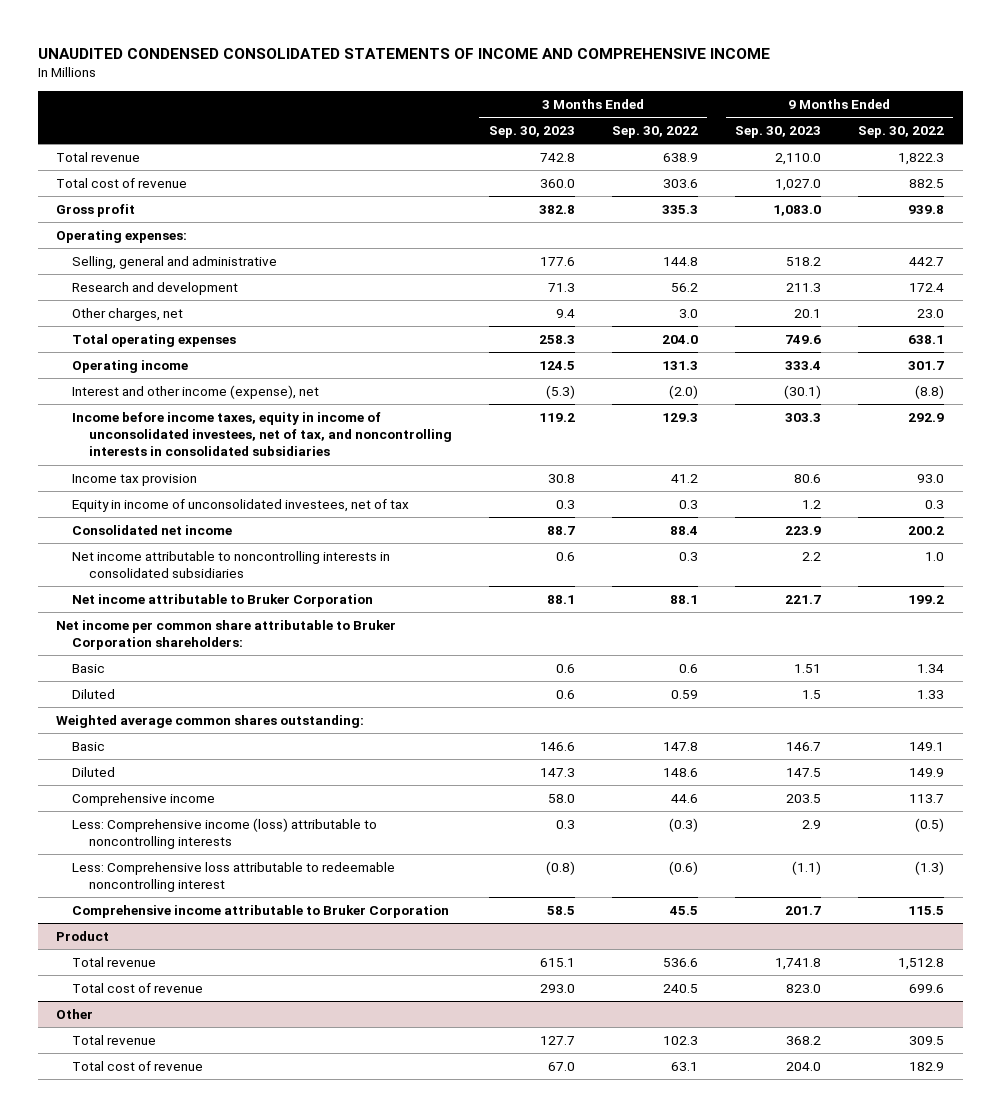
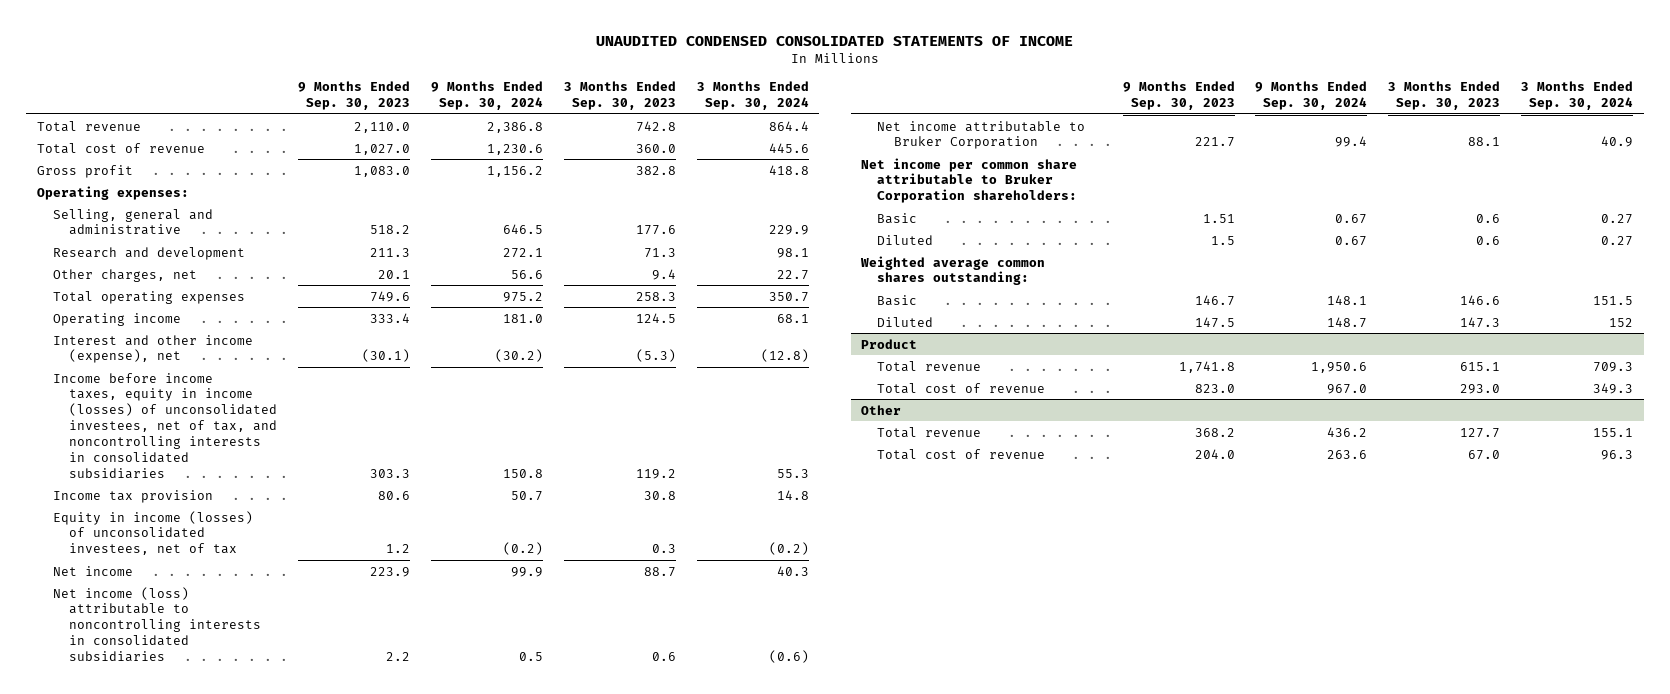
[37,47,770,59] UNAUDITED CONDENSED CONSOLIDATED STATEMENTS OF INCOME AND COMPREHENSIVE INCOME -> [595,35,1073,46] UNAUDITED CONDENSED CONSOLIDATED STATEMENTS OF INCOME
[611,125,698,138] Sep. 30, 2022 -> none
[857,125,944,138] Sep. 30, 2022 -> none
none -> [431,81,544,110] 9 Months Ended Sep. 30, 2024
none -> [696,81,809,110] 3 Months Ended Sep. 30, 2024
[72,411,452,457] Income before income taxes, equity in income of unconsolidated investees, net of tax, and noncontrolling interests in consolidated subsidiaries -> [53,372,278,479] Income before income taxes, equity in income (losses) of unconsolidated investees, net of tax, and noncontrolling interests in consolidated subsidiaries
[72,498,410,512] Equity in income of unconsolidated investees, net of tax -> [53,510,254,556] Equity in income (losses) of unconsolidated investees, net of tax
[72,524,233,535] Consolidated net income -> [53,565,134,576] Net income
[72,550,391,579] Net income attributable to noncontrolling interests in consolidated subsidiaries -> [53,586,262,662] Net income (loss) attributable to noncontrolling interests in consolidated subsidiaries
[72,792,216,806] Comprehensive income -> none
[72,817,378,850] Less: Comprehensive income (loss) attributable to noncontrolling interests -> none
[72,861,396,893] Less: Comprehensive loss attributable to redeemable noncontrolling interest -> none
[72,904,450,918] Comprehensive income attributable to Bruker Corporation -> none

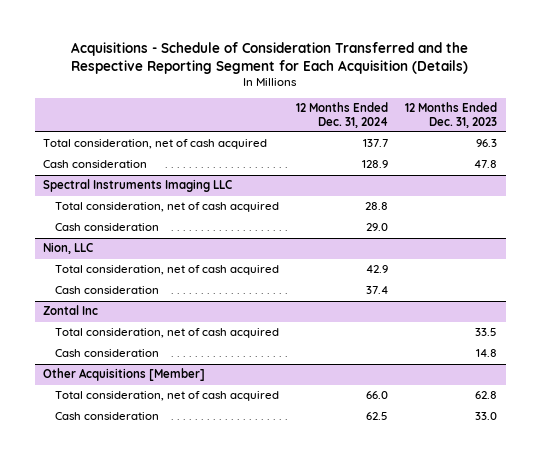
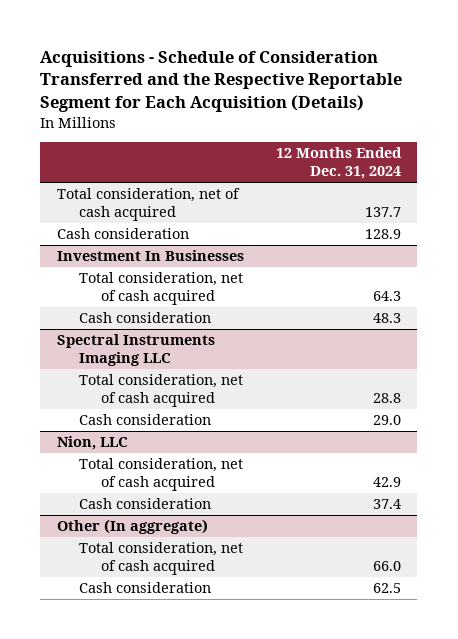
[71,41,469,74] Acquisitions - Schedule of Consideration Transferred and the Respective Reporting Segment for Each Acquisition (Details) -> [40,50,403,112] Acquisitions - Schedule of Consideration Transferred and the Respective Reportable Segment for Each Acquisition (Details)
[405,102,498,128] 12 Months Ended Dec. 31, 2023 -> none
none -> [56,250,244,262] Investment In Businesses
none -> [78,272,243,306] Total consideration, net of cash acquired
none -> [78,312,211,324] Cash consideration
[43,305,99,316] Zontal Inc -> none
[55,328,280,339] Total consideration, net of cash acquired -> none
[55,349,160,358] Cash consideration -> none
[43,368,206,382] Other Acquisitions [Member] -> [56,519,208,535] Other (In aggregate)

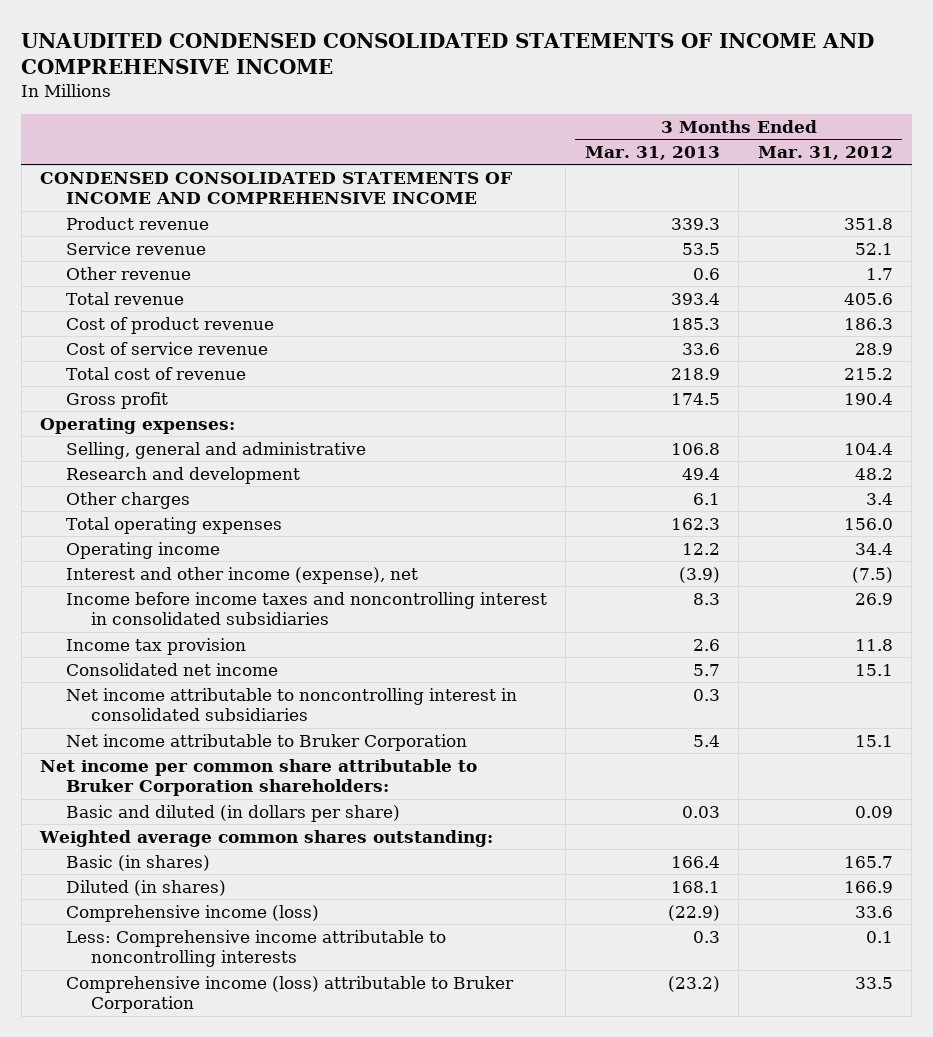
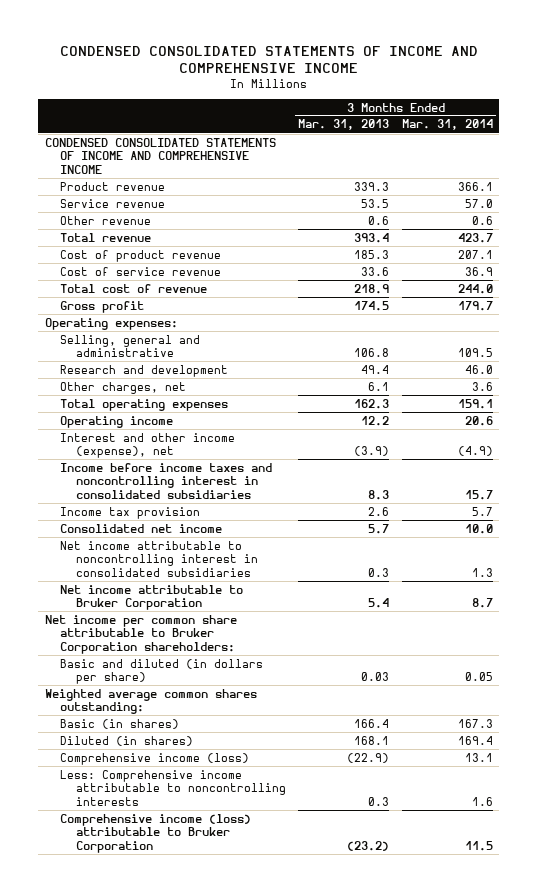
[21,32,875,75] UNAUDITED CONDENSED CONSOLIDATED STATEMENTS OF INCOME AND COMPREHENSIVE INCOME -> [59,45,478,73] CONDENSED CONSOLIDATED STATEMENTS OF INCOME AND COMPREHENSIVE INCOME
[757,146,893,161] Mar. 31, 2012 -> none
none -> [401,119,493,131] Mar. 31, 2014
[65,491,190,509] Other charges -> [60,381,187,394] Other charges, net

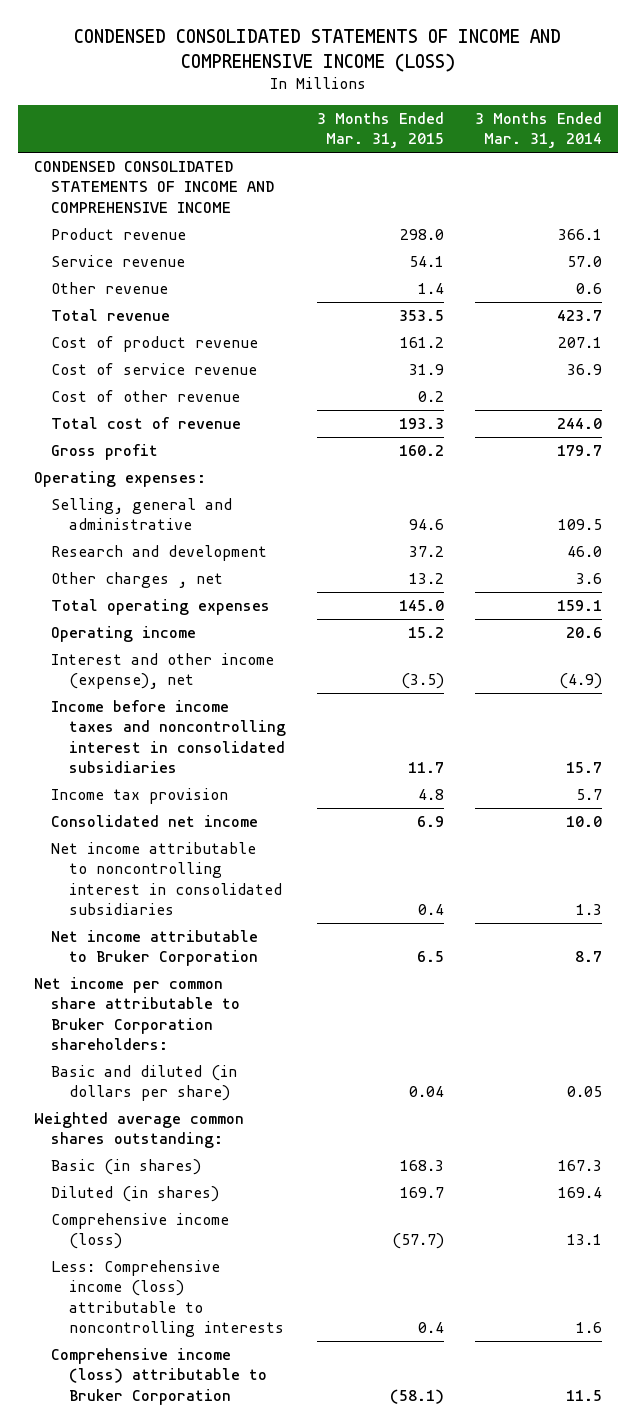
[59,45,478,73] CONDENSED CONSOLIDATED STATEMENTS OF INCOME AND COMPREHENSIVE INCOME -> [74,28,562,72] CONDENSED CONSOLIDATED STATEMENTS OF INCOME AND COMPREHENSIVE INCOME (LOSS)
[298,119,390,131] Mar. 31, 2013 -> none
none -> [317,112,445,149] 3 Months Ended Mar. 31, 2015
none -> [51,390,241,403] Cost of other revenue
[60,381,187,394] Other charges, net -> [51,572,224,589] Other charges , net
[60,769,286,806] Less: Comprehensive income attributable to noncontrolling interests -> [51,1260,284,1337] Less: Comprehensive income (loss) attributable to noncontrolling interests

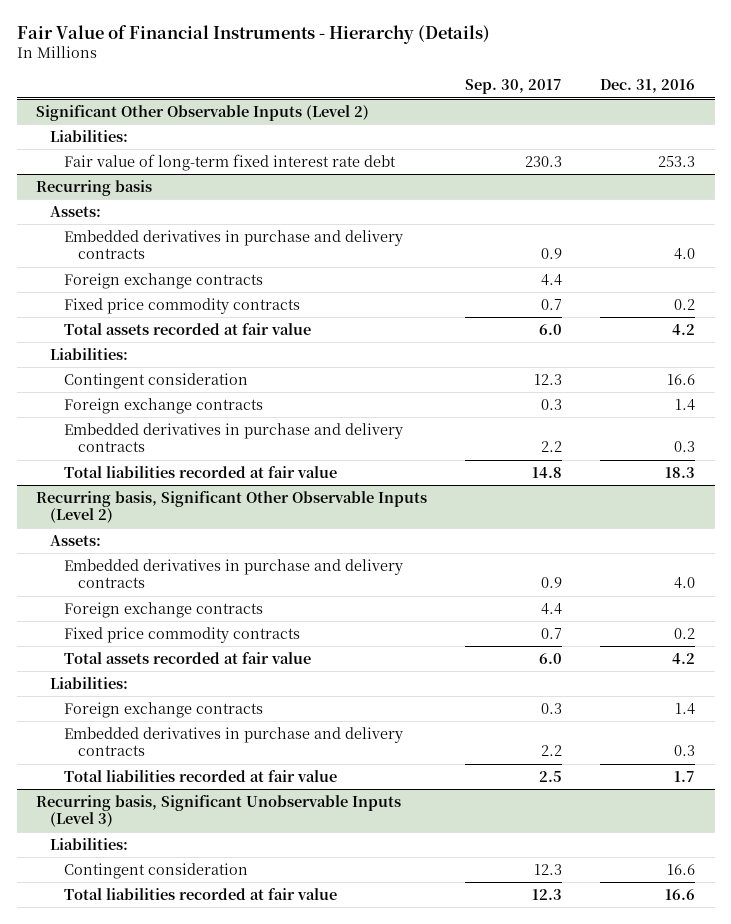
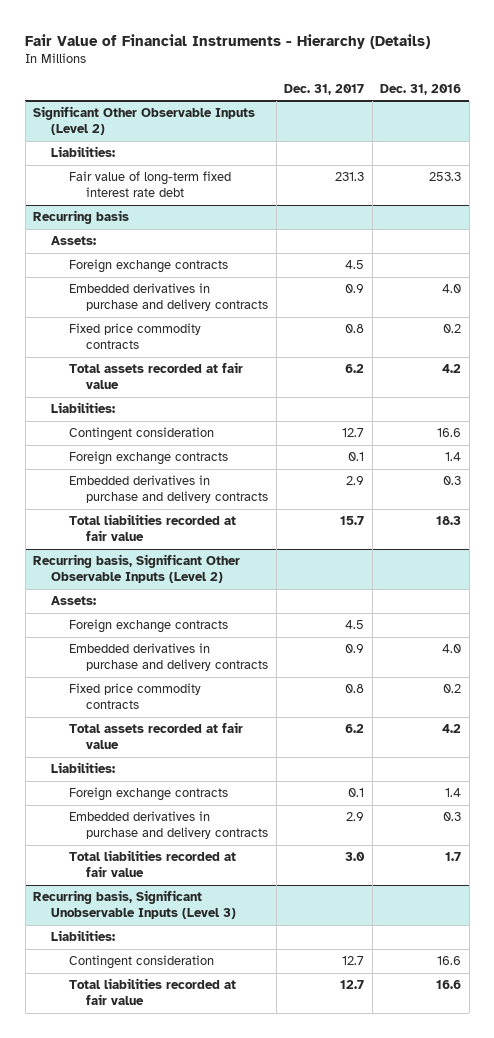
[465,79,563,95] Sep. 30, 2017 -> none
none -> [284,83,365,95] Dec. 31, 2017
[64,229,404,260] Embedded derivatives in purchase and delivery contracts -> [68,283,269,312] Embedded derivatives in purchase and delivery contracts
[64,558,404,589] Embedded derivatives in purchase and delivery contracts -> [68,643,269,672] Embedded derivatives in purchase and delivery contracts

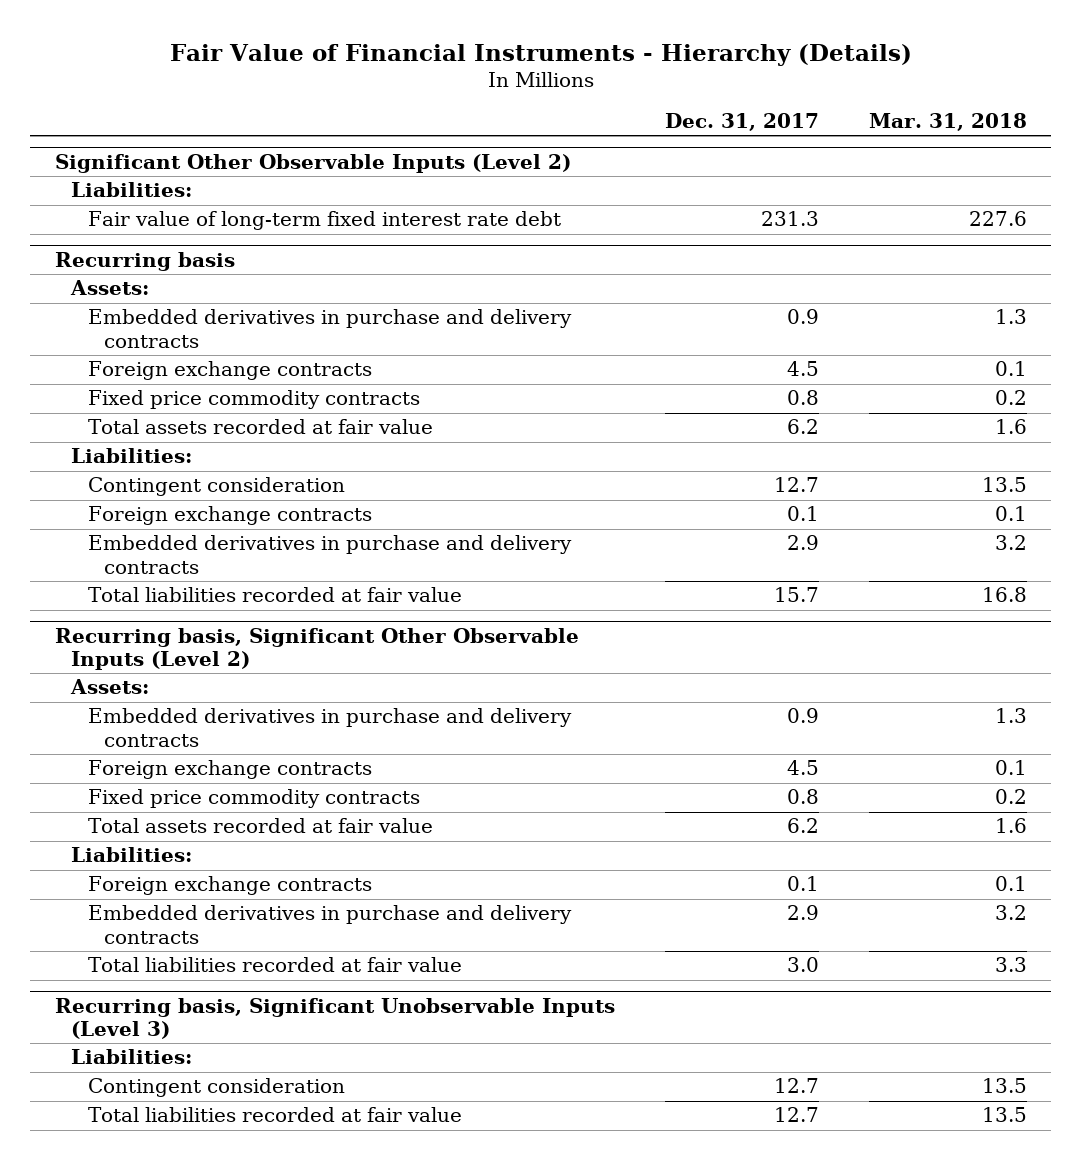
[380,83,462,95] Dec. 31, 2016 -> none
none -> [868,113,1027,132] Mar. 31, 2018
[68,259,228,274] Foreign exchange contracts -> [87,361,372,381] Foreign exchange contracts
[68,619,228,634] Foreign exchange contracts -> [87,760,372,780] Foreign exchange contracts

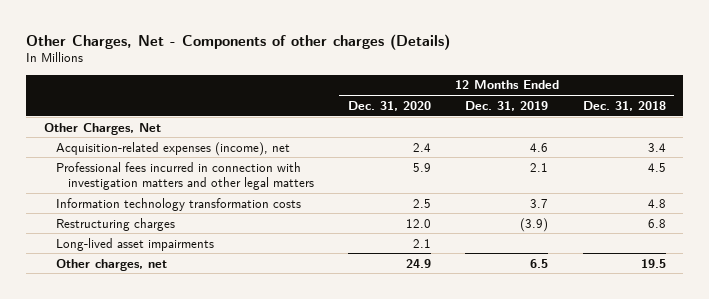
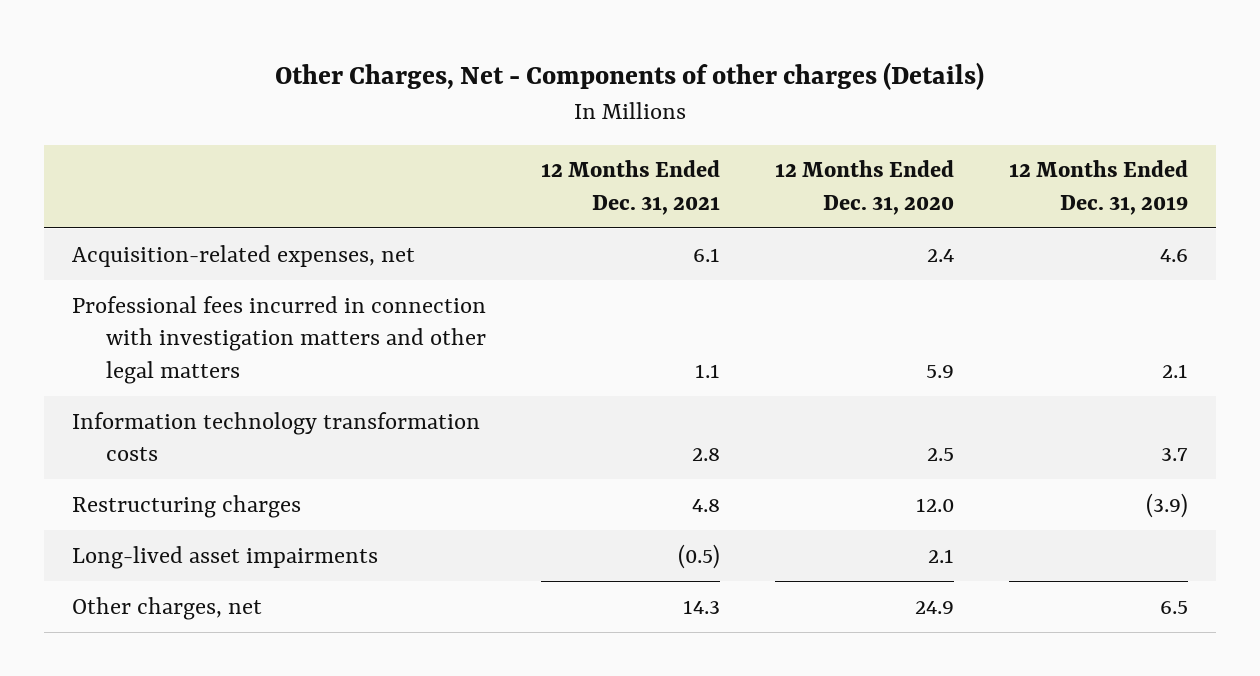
[582,100,666,111] Dec. 31, 2018 -> none
none -> [541,160,721,215] 12 Months Ended Dec. 31, 2021
[43,122,161,135] Other Charges, Net -> none
[55,141,290,156] Acquisition-related expenses (income), net -> [72,244,416,267] Acquisition-related expenses, net

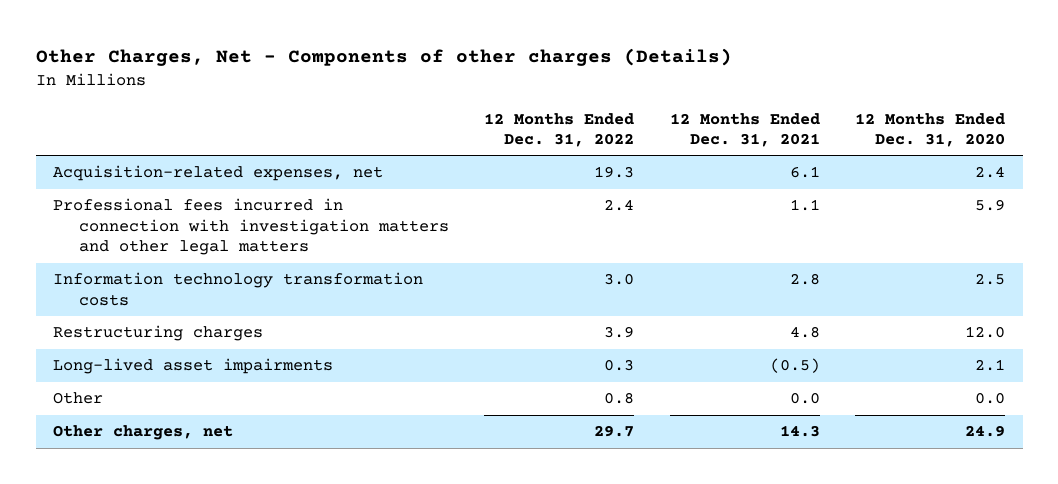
[1009,160,1189,215] 12 Months Ended Dec. 31, 2019 -> none
none -> [484,112,635,147] 12 Months Ended Dec. 31, 2022
none -> [53,392,104,405] Other

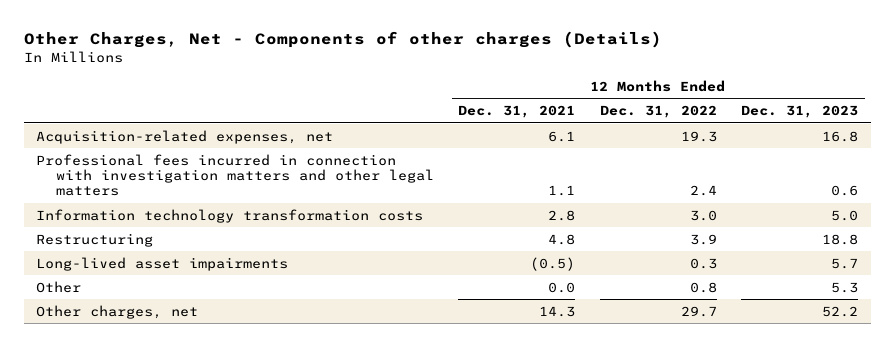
[854,112,1005,147] 12 Months Ended Dec. 31, 2020 -> none
none -> [741,105,859,119] Dec. 31, 2023
[53,325,264,342] Restructuring charges -> [36,232,154,247] Restructuring

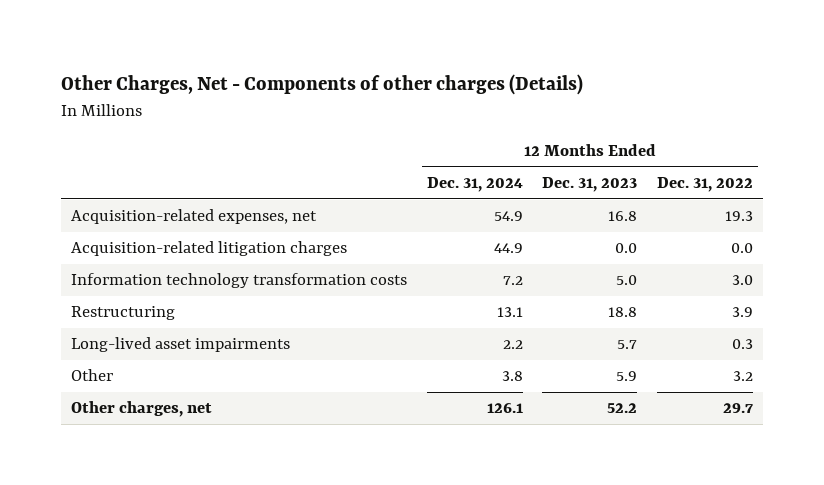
[458,105,576,119] Dec. 31, 2021 -> none
none -> [426,177,523,193] Dec. 31, 2024
[36,153,434,197] Professional fees incurred in connection with investigation matters and other legal matters -> none
none -> [71,241,348,257] Acquisition-related litigation charges
[689,281,717,293] 0.8 -> [732,371,753,382] 3.2
[831,281,859,293] 5.3 -> [616,371,638,382] 5.9

